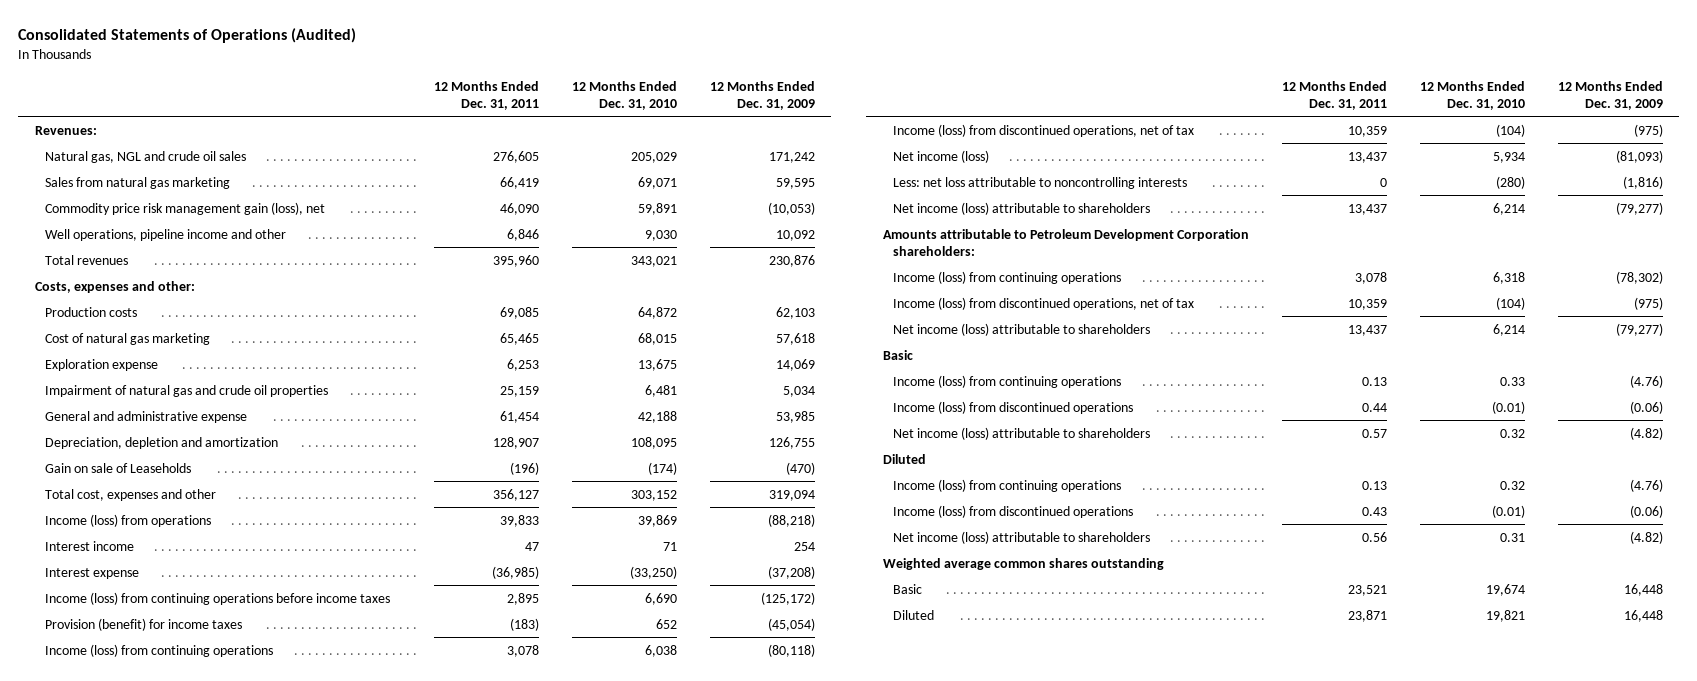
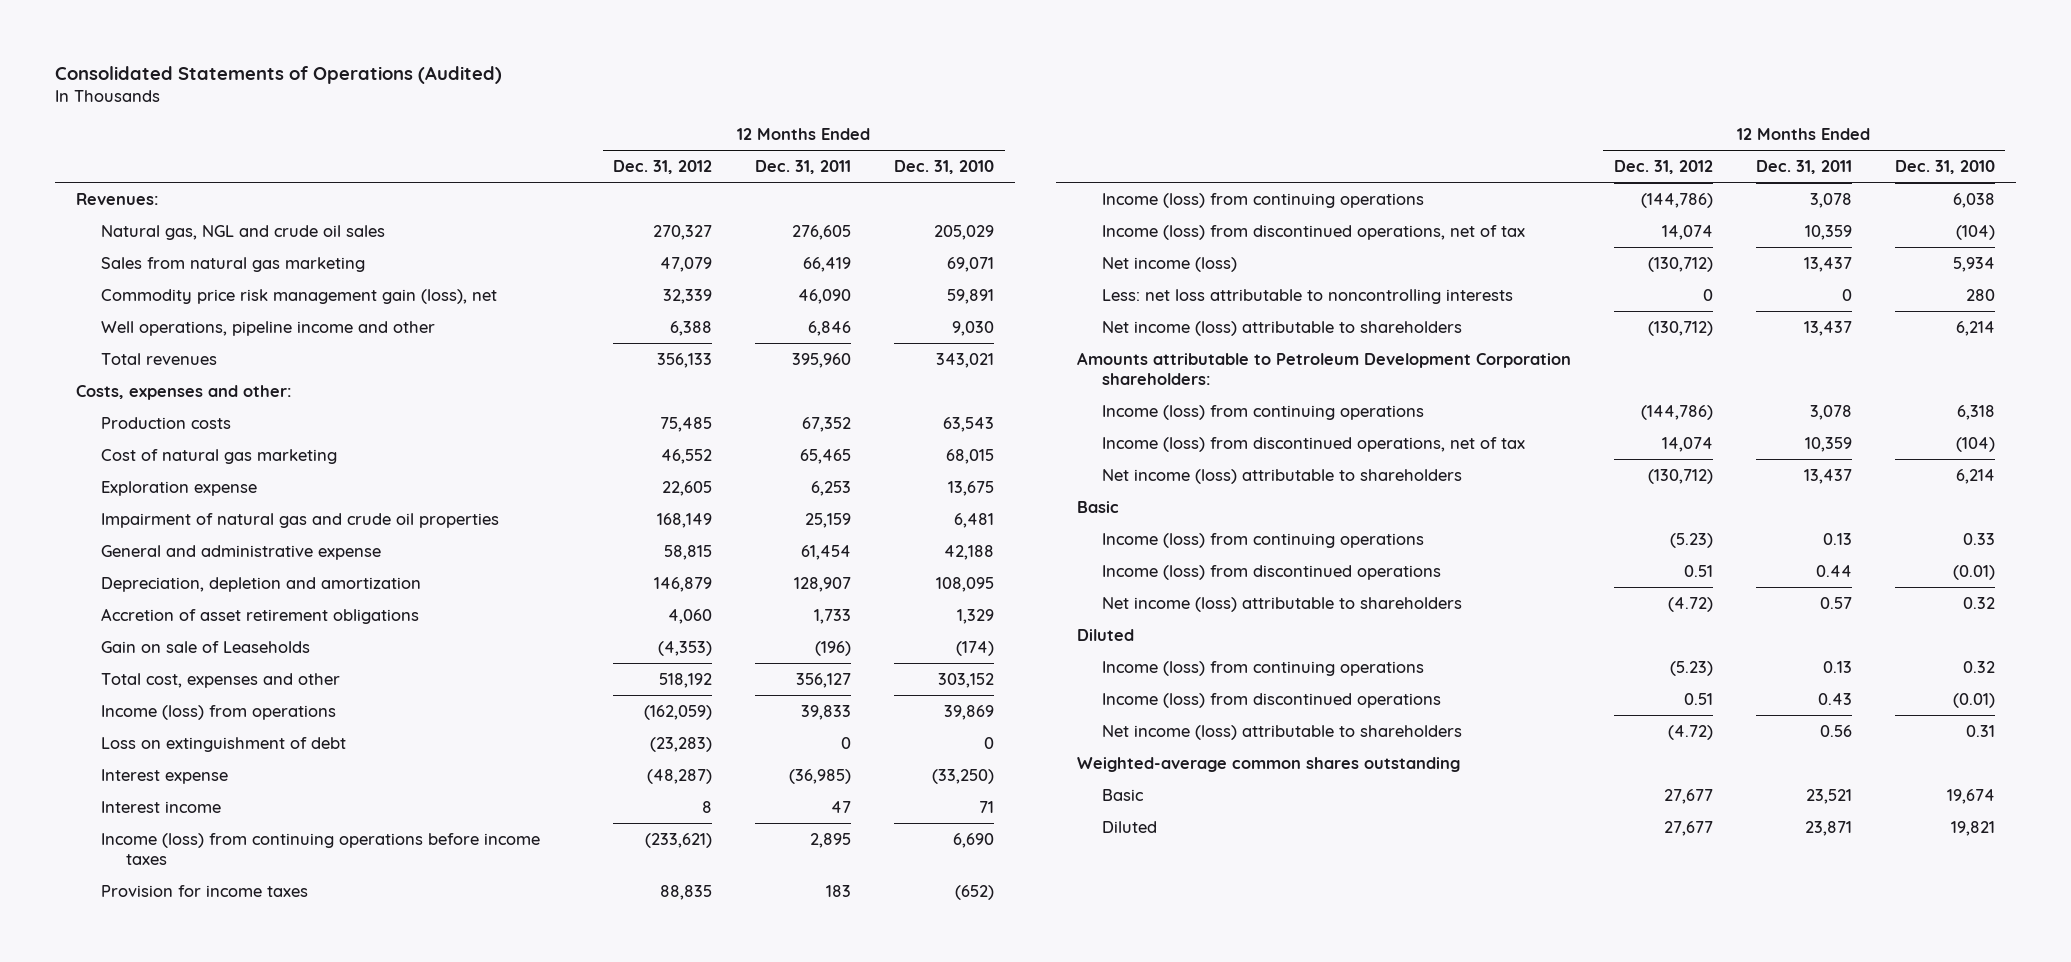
[709,80,815,110] 12 Months Ended Dec. 31, 2009 -> none
none -> [613,160,713,175] Dec. 31, 2012
[499,306,539,319] 69,085 -> [802,416,852,432] 67,352
[637,306,677,319] 64,872 -> [942,416,994,432] 63,543
none -> [101,607,420,624] Accretion of asset retirement obligations
none -> [101,736,347,752] Loss on extinguishment of debt
[44,540,134,551] Interest income -> [101,800,222,813] Interest income
[44,617,242,631] Provision (benefit) for income taxes -> [101,884,309,897] Provision for income taxes
[509,617,539,631] (183) -> [826,884,852,897] 183
[655,618,677,629] 652 -> [954,884,994,900] (652)
[1495,175,1525,189] (280) -> [1965,288,1995,301] 280
[882,557,1164,570] Weighted average common shares outstanding -> [1077,756,1461,772] Weighted-average common shares outstanding

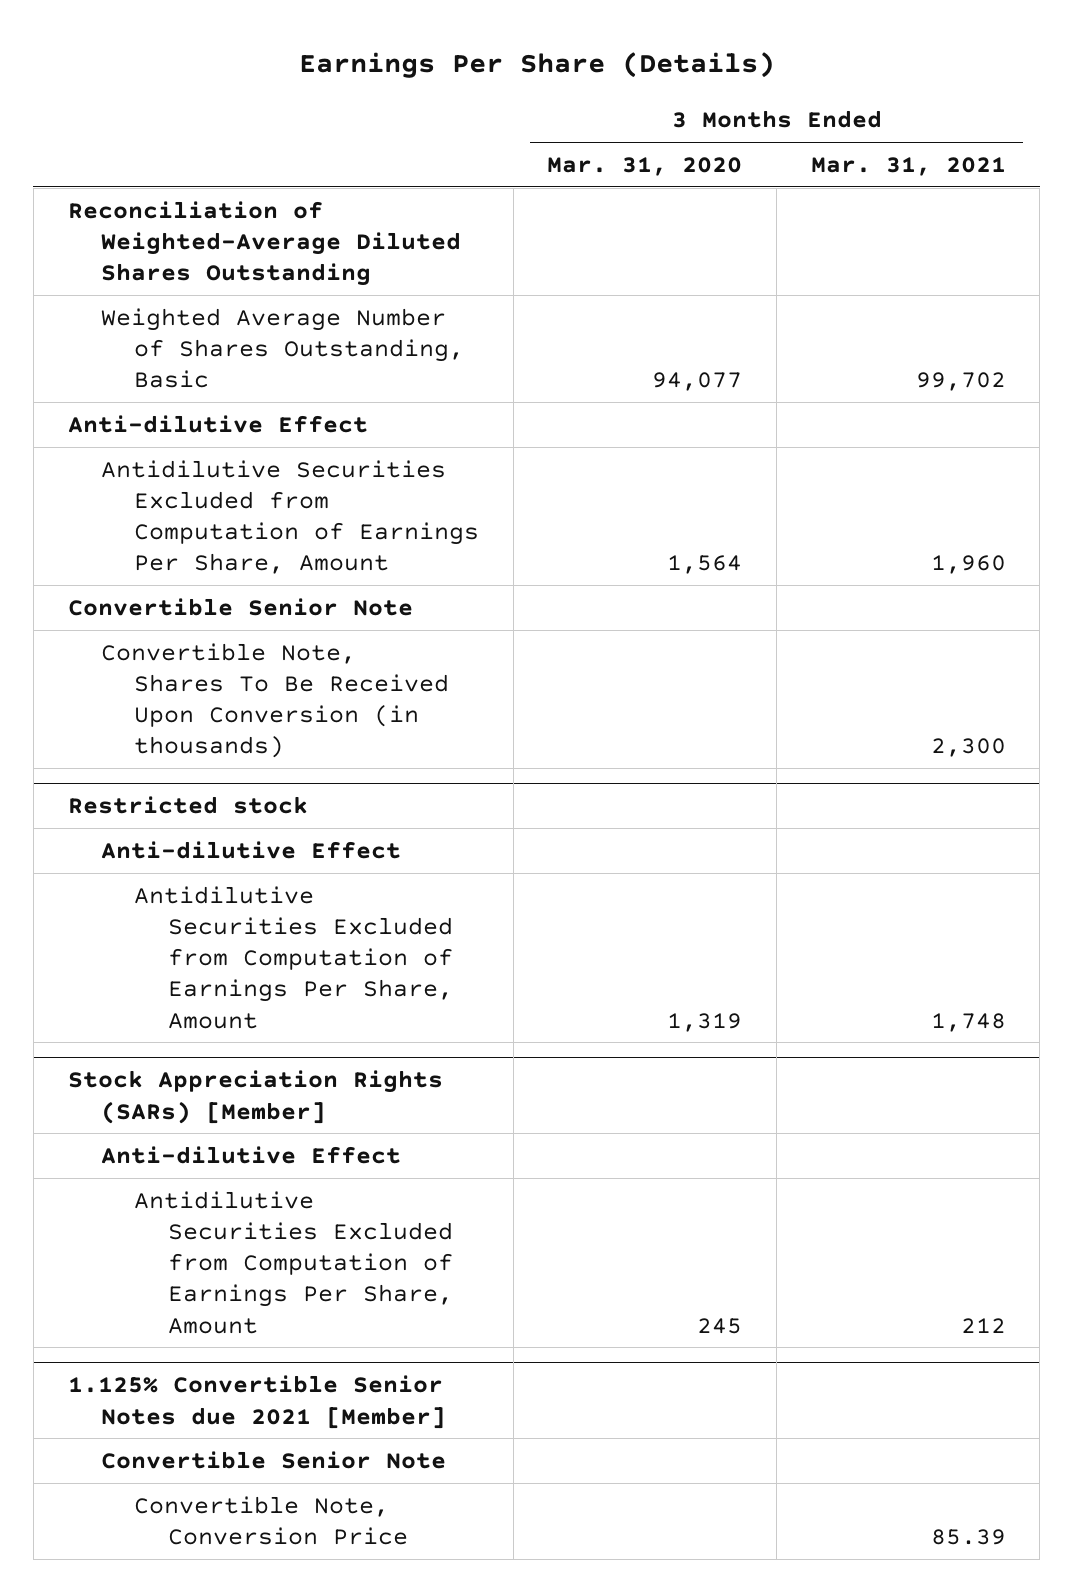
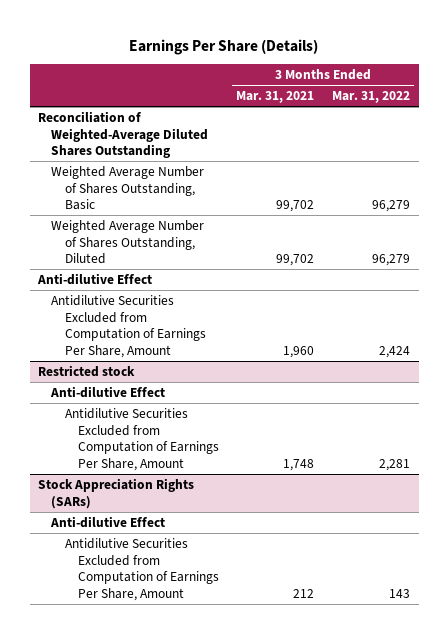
[547,156,743,176] Mar. 31, 2020 -> none
none -> [331,91,410,104] Mar. 31, 2022
none -> [51,220,205,265] Weighted Average Number of Shares Outstanding, Diluted
[67,597,413,616] Convertible Senior Note -> none
[100,642,450,759] Convertible Note, Shares To Be Received Upon Conversion (in thousands) -> none
[67,1070,443,1124] Stock Appreciation Rights (SARs) [Member] -> [38,478,195,509] Stock Appreciation Rights (SARs)
[67,1375,446,1429] 1.125% Convertible Senior Notes due 2021 [Member] -> none
[100,1450,446,1469] Convertible Senior Note -> none
[134,1495,408,1545] Convertible Note, Conversion Price -> none

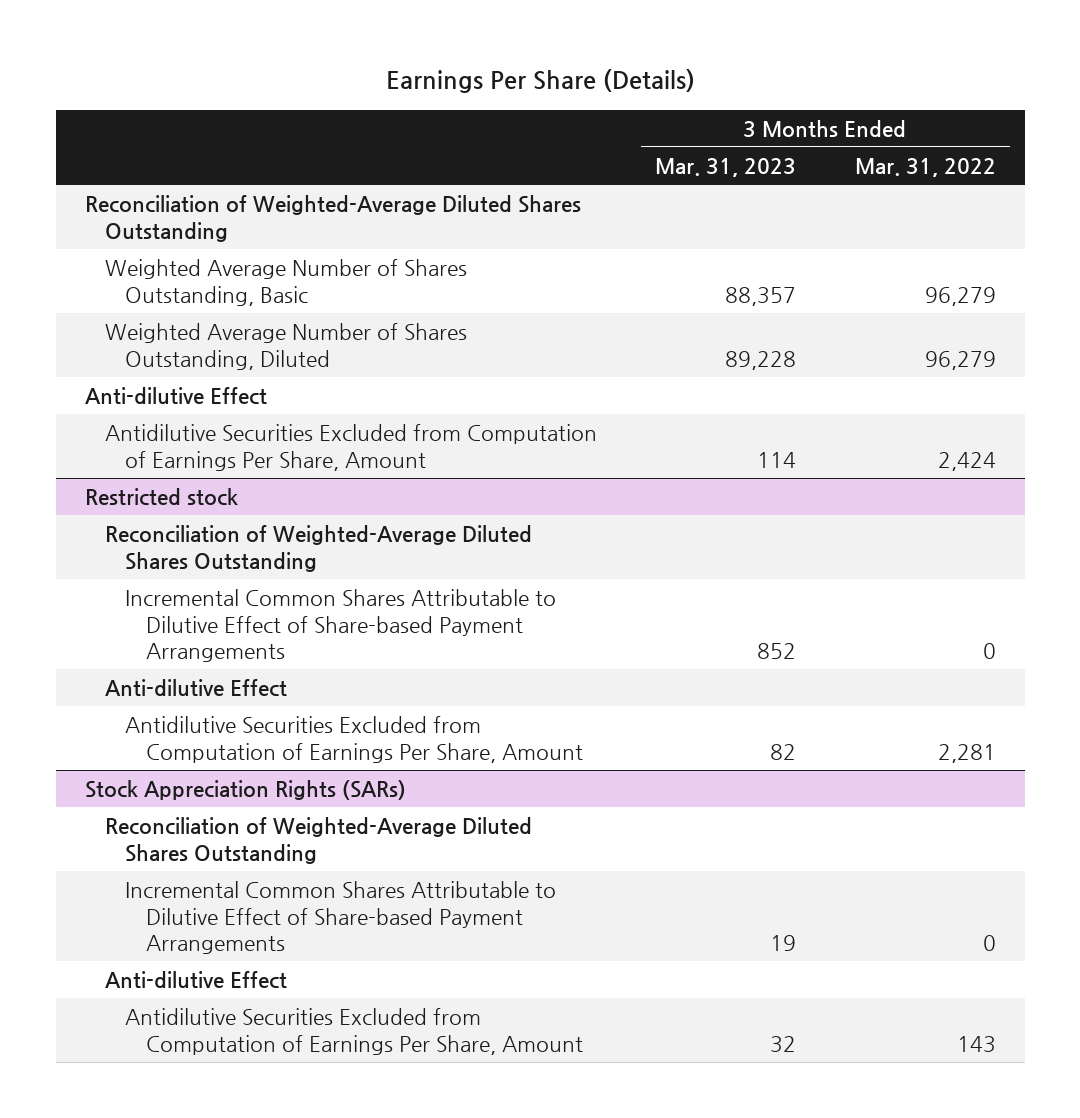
[236,91,315,104] Mar. 31, 2021 -> none
none -> [655,157,797,177] Mar. 31, 2023
none -> [105,525,533,572] Reconciliation of Weighted-Average Diluted Shares Outstanding
none -> [125,589,557,663] Incremental Common Shares Attributable to Dilutive Effect of Share-based Payment Arrangements
none -> [105,817,533,864] Reconciliation of Weighted-Average Diluted Shares Outstanding
none -> [125,881,557,955] Incremental Common Shares Attributable to Dilutive Effect of Share-based Payment Arrangements

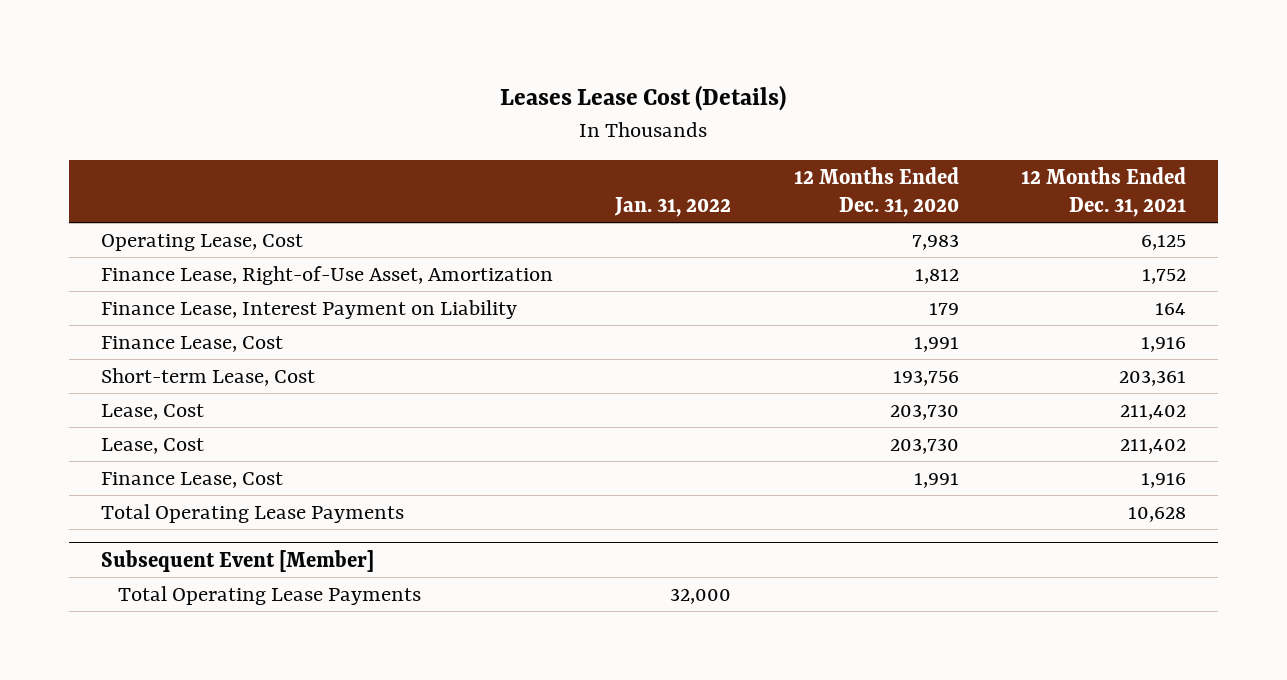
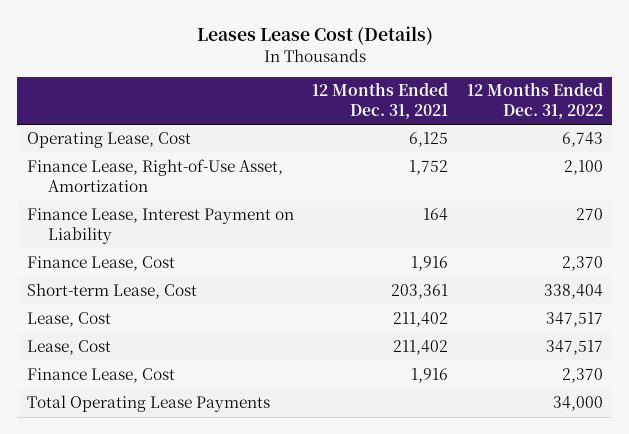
[614,196,732,217] Jan. 31, 2022 -> none
[793,167,959,217] 12 Months Ended Dec. 31, 2020 -> none
none -> [466,82,603,120] 12 Months Ended Dec. 31, 2022
[100,503,404,523] Total Operating Lease Payments -> none
[100,549,374,572] Subsequent Event [Member] -> none

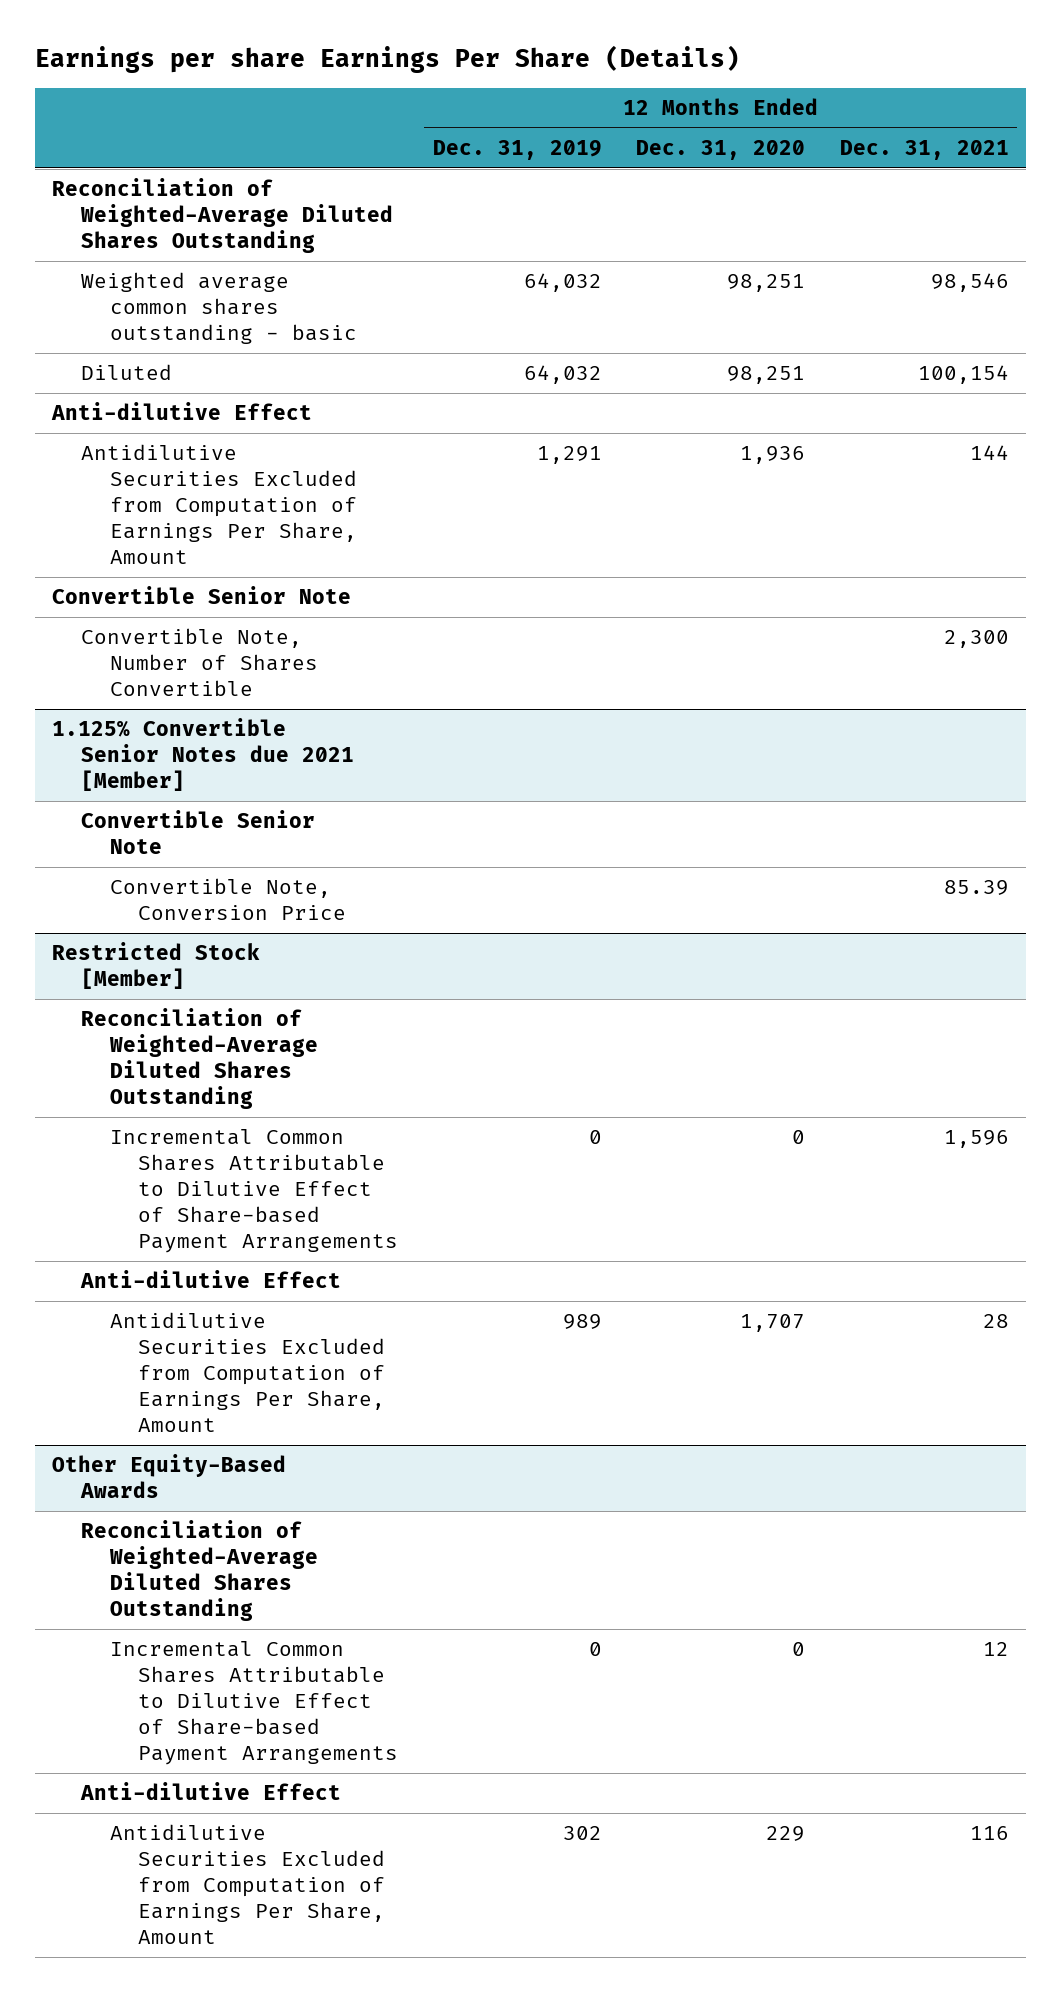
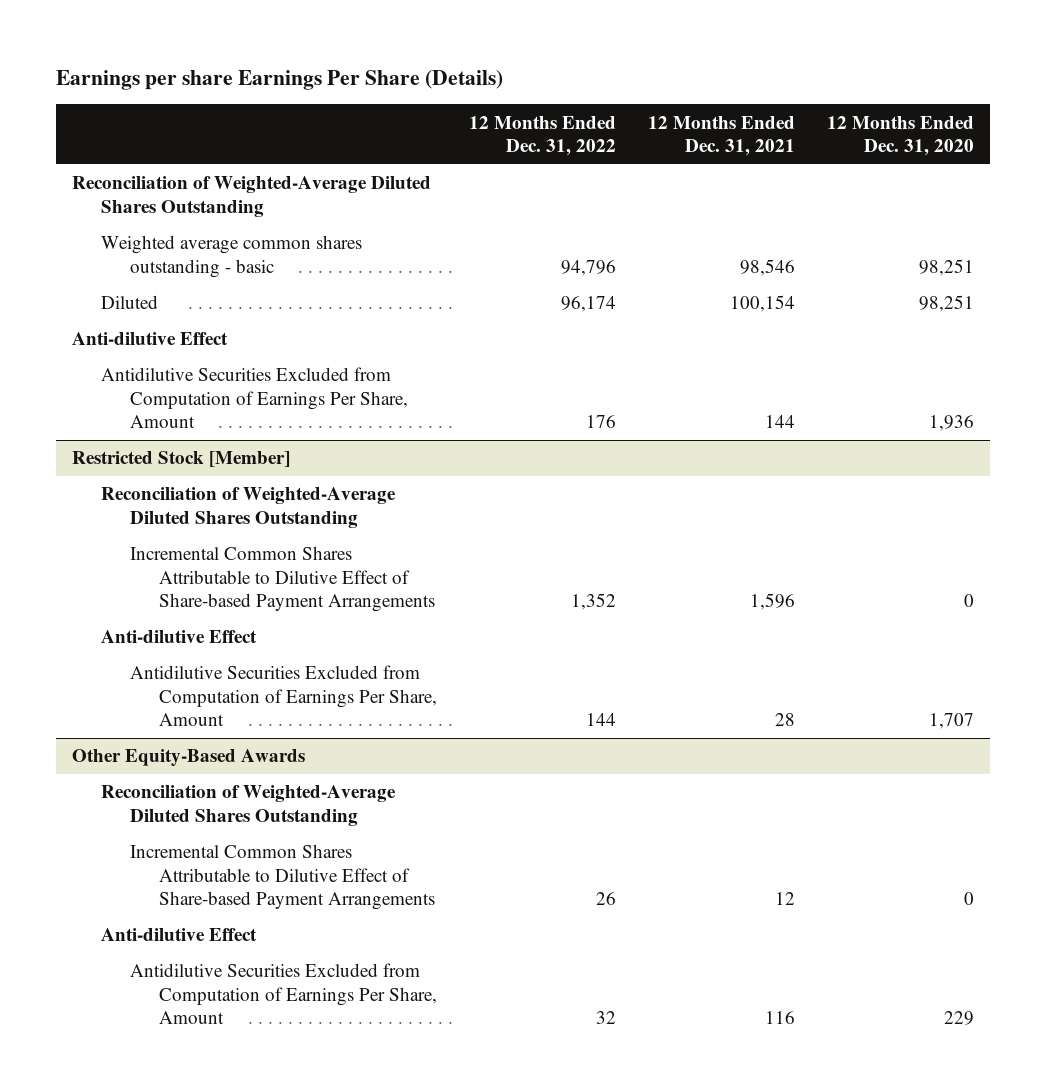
[432,139,602,160] Dec. 31, 2019 -> none
none -> [469,115,617,157] 12 Months Ended Dec. 31, 2022
[52,586,352,605] Convertible Senior Note -> none
[80,628,318,697] Convertible Note, Number of Shares Convertible -> none
[52,718,354,792] 1.125% Convertible Senior Notes due 2021 [Member] -> none
[80,810,315,855] Convertible Senior Note -> none
[109,878,347,921] Convertible Note, Conversion Price -> none

